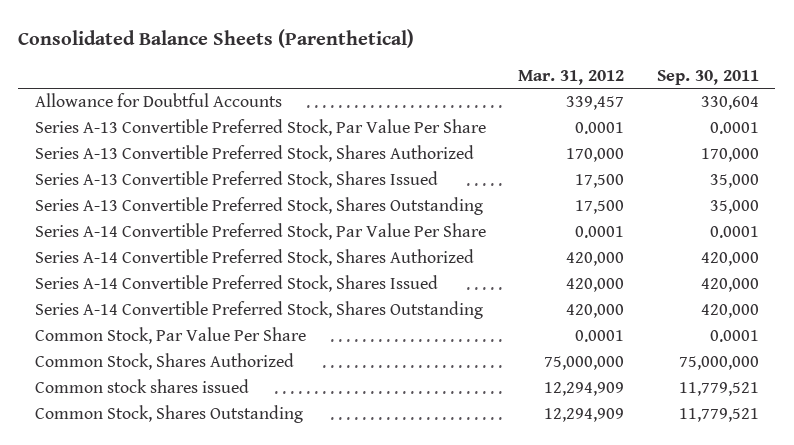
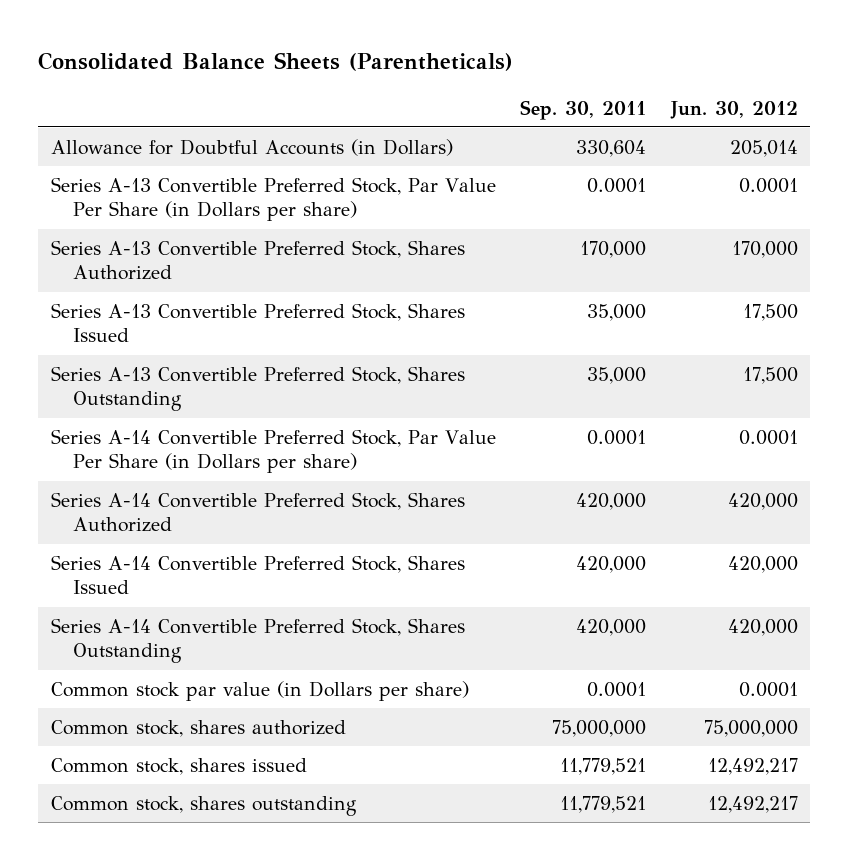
[18,29,415,49] Consolidated Balance Sheets (Parenthetical) -> [38,51,514,71] Consolidated Balance Sheets (Parentheticals)
[518,69,625,85] Mar. 31, 2012 -> none
none -> [669,100,798,119] Jun. 30, 2012
[34,93,282,108] Allowance for Doubtful Accounts -> [50,138,453,156] Allowance for Doubtful Accounts (in Dollars)
[34,119,486,137] Series A-13 Convertible Preferred Stock, Par Value Per Share -> [50,176,496,222] Series A-13 Convertible Preferred Stock, Par Value Per Share (in Dollars per share)
[34,223,486,241] Series A-14 Convertible Preferred Stock, Par Value Per Share -> [50,428,496,474] Series A-14 Convertible Preferred Stock, Par Value Per Share (in Dollars per share)
[34,327,306,345] Common Stock, Par Value Per Share -> [50,680,469,701] Common stock par value (in Dollars per share)
[34,353,294,371] Common Stock, Shares Authorized -> [50,719,346,737] Common stock, shares authorized
[34,379,249,394] Common stock shares issued -> [50,757,307,775] Common stock, shares issued
[34,405,303,424] Common Stock, Shares Outstanding -> [50,795,357,816] Common stock, shares outstanding

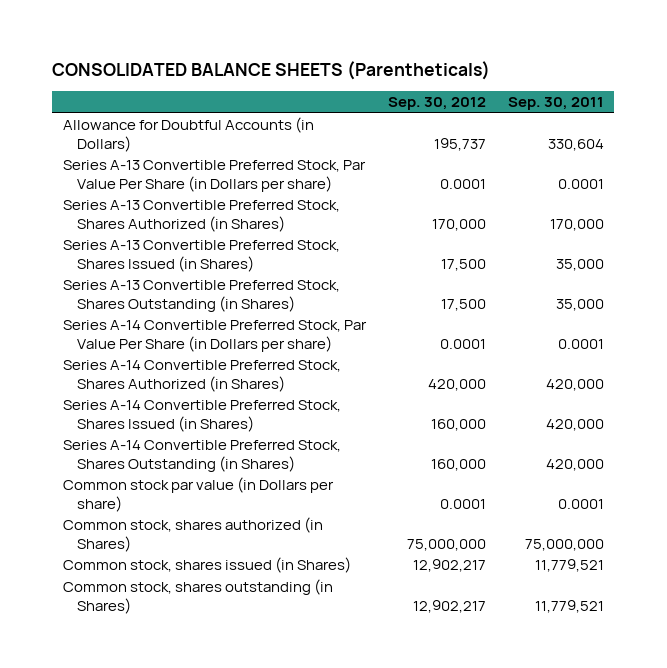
[38,51,514,71] Consolidated Balance Sheets (Parentheticals) -> [52,60,491,80] CONSOLIDATED BALANCE SHEETS (Parentheticals)
[669,100,798,119] Jun. 30, 2012 -> none
none -> [387,97,486,111] Sep. 30, 2012
[50,239,465,281] Series A-13 Convertible Preferred Stock, Shares Authorized -> [63,200,341,232] Series A-13 Convertible Preferred Stock, Shares Authorized (in Shares)
[50,302,465,343] Series A-13 Convertible Preferred Stock, Shares Issued -> [63,240,341,272] Series A-13 Convertible Preferred Stock, Shares Issued (in Shares)
[50,365,465,412] Series A-13 Convertible Preferred Stock, Shares Outstanding -> [63,280,341,312] Series A-13 Convertible Preferred Stock, Shares Outstanding (in Shares)
[50,491,465,533] Series A-14 Convertible Preferred Stock, Shares Authorized -> [63,360,342,392] Series A-14 Convertible Preferred Stock, Shares Authorized (in Shares)
[50,554,465,595] Series A-14 Convertible Preferred Stock, Shares Issued -> [63,400,342,432] Series A-14 Convertible Preferred Stock, Shares Issued (in Shares)
[50,617,465,664] Series A-14 Convertible Preferred Stock, Shares Outstanding -> [63,440,342,472] Series A-14 Convertible Preferred Stock, Shares Outstanding (in Shares)
[50,719,346,737] Common stock, shares authorized -> [63,517,324,552] Common stock, shares authorized (in Shares)
[50,757,307,775] Common stock, shares issued -> [63,557,352,574] Common stock, shares issued (in Shares)
[50,795,357,816] Common stock, shares outstanding -> [63,579,334,614] Common stock, shares outstanding (in Shares)

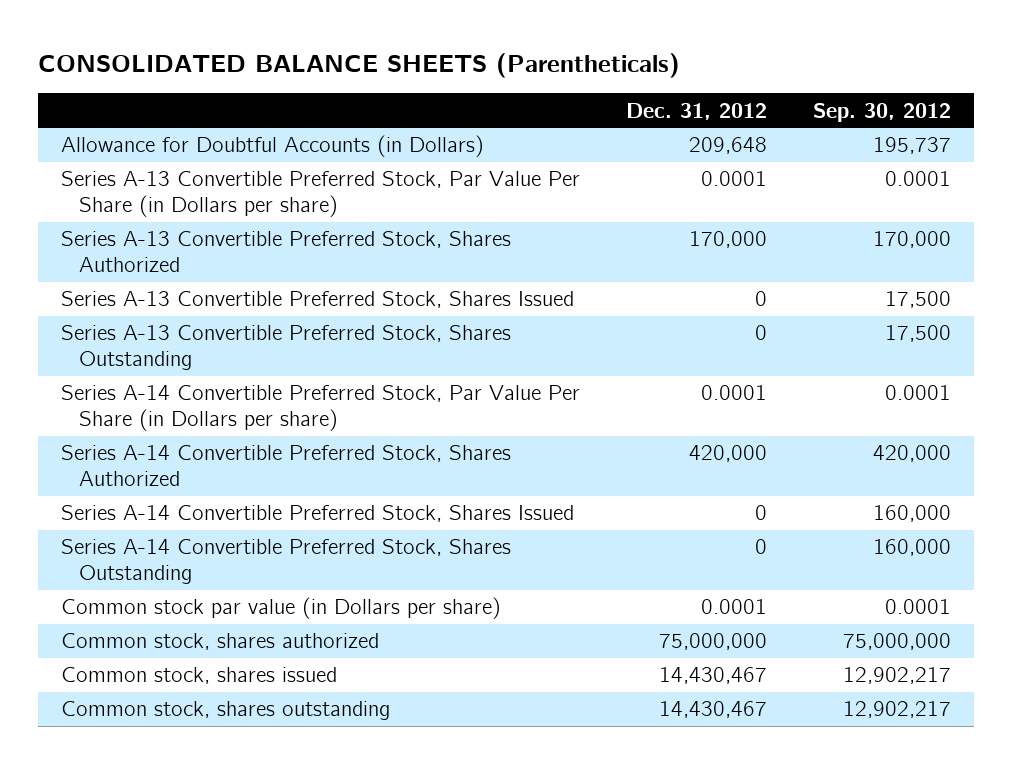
[507,97,604,111] Sep. 30, 2011 -> none
none -> [625,102,767,120] Dec. 31, 2012
[63,200,341,232] Series A-13 Convertible Preferred Stock, Shares Authorized (in Shares) -> [60,231,511,273] Series A-13 Convertible Preferred Stock, Shares Authorized
[63,240,341,272] Series A-13 Convertible Preferred Stock, Shares Issued (in Shares) -> [60,291,574,309] Series A-13 Convertible Preferred Stock, Shares Issued
[63,280,341,312] Series A-13 Convertible Preferred Stock, Shares Outstanding (in Shares) -> [60,325,511,371] Series A-13 Convertible Preferred Stock, Shares Outstanding
[63,360,342,392] Series A-14 Convertible Preferred Stock, Shares Authorized (in Shares) -> [60,445,511,487] Series A-14 Convertible Preferred Stock, Shares Authorized
[63,400,342,432] Series A-14 Convertible Preferred Stock, Shares Issued (in Shares) -> [60,505,574,523] Series A-14 Convertible Preferred Stock, Shares Issued
[63,440,342,472] Series A-14 Convertible Preferred Stock, Shares Outstanding (in Shares) -> [60,539,511,585] Series A-14 Convertible Preferred Stock, Shares Outstanding
[63,517,324,552] Common stock, shares authorized (in Shares) -> [60,633,379,651] Common stock, shares authorized
[63,557,352,574] Common stock, shares issued (in Shares) -> [60,667,337,685] Common stock, shares issued
[63,579,334,614] Common stock, shares outstanding (in Shares) -> [60,701,390,721] Common stock, shares outstanding

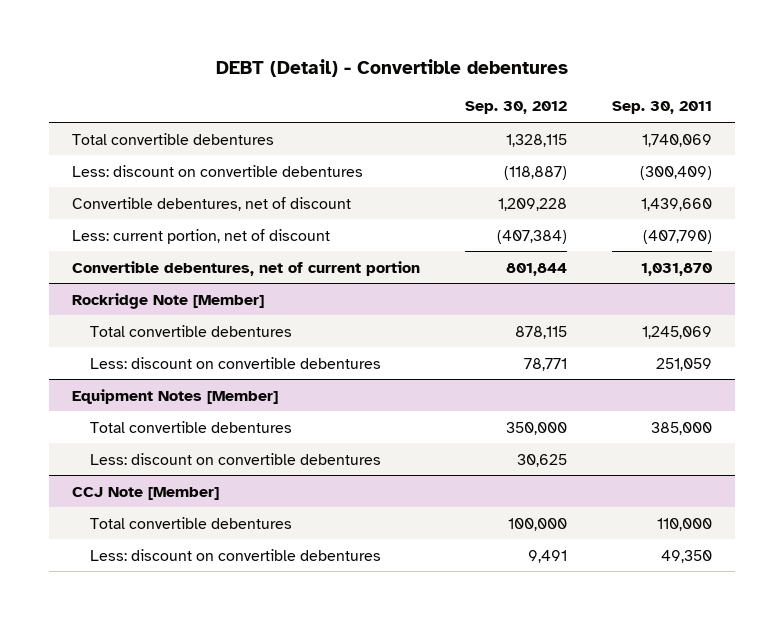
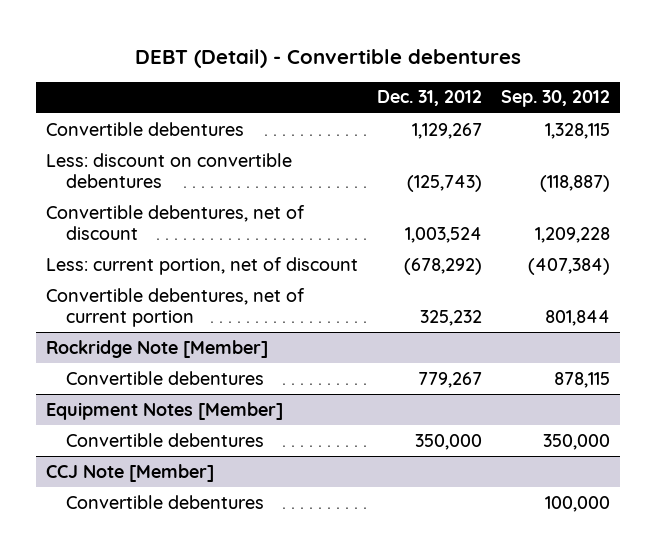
[612,101,713,115] Sep. 30, 2011 -> none
none -> [377,90,483,107] Dec. 31, 2012
[71,132,274,145] Total convertible debentures -> [45,121,244,136] Convertible debentures
[90,356,382,369] Less: discount on convertible debentures -> none
[90,324,293,337] Total convertible debentures -> [66,370,265,385] Convertible debentures
[90,452,382,465] Less: discount on convertible debentures -> none
[90,420,293,433] Total convertible debentures -> [66,432,265,447] Convertible debentures
[90,548,382,561] Less: discount on convertible debentures -> none
[90,516,293,529] Total convertible debentures -> [66,494,265,509] Convertible debentures

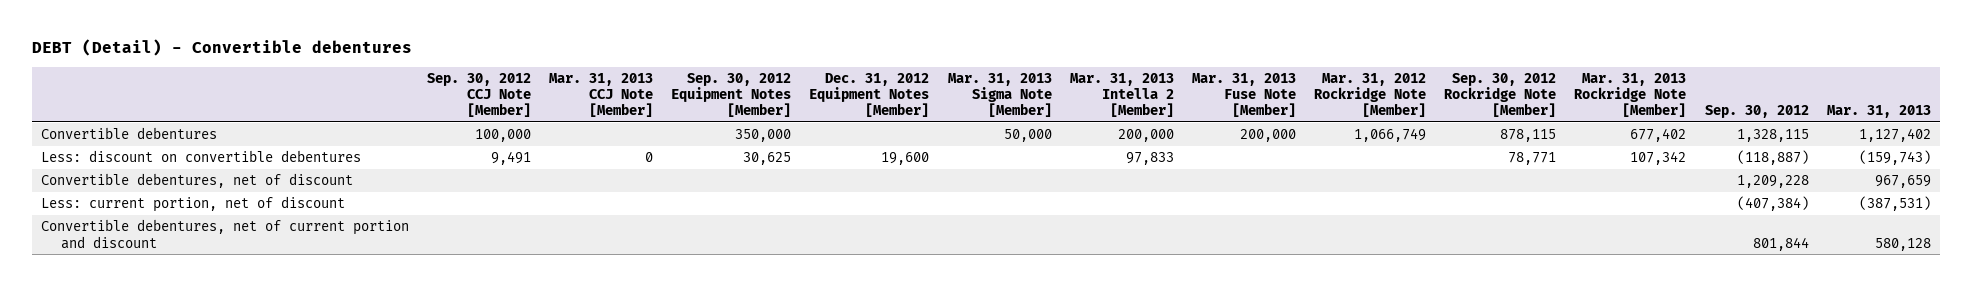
[377,90,483,107] Dec. 31, 2012 -> none
none -> [426,72,531,118] Sep. 30, 2012 CCJ Note [Member]
none -> [549,72,654,118] Mar. 31, 2013 CCJ Note [Member]
none -> [671,72,792,118] Sep. 30, 2012 Equipment Notes [Member]
none -> [809,72,930,118] Dec. 31, 2012 Equipment Notes [Member]
none -> [947,72,1052,118] Mar. 31, 2013 Sigma Note [Member]
none -> [1069,72,1174,118] Mar. 31, 2013 Intella 2 [Member]
none -> [1191,72,1296,118] Mar. 31, 2013 Fuse Note [Member]
none -> [1314,72,1427,118] Mar. 31, 2012 Rockridge Note [Member]
none -> [1444,72,1557,118] Sep. 30, 2012 Rockridge Note [Member]
none -> [1574,72,1687,118] Mar. 31, 2013 Rockridge Note [Member]
none -> [1826,105,1931,119] Mar. 31, 2013
[45,339,268,358] Rockridge Note [Member] -> none
[66,370,265,385] Convertible debentures -> none
[45,401,283,420] Equipment Notes [Member] -> none
[66,432,265,447] Convertible debentures -> none
[45,463,214,482] CCJ Note [Member] -> none
[66,494,265,509] Convertible debentures -> none
[45,287,305,327] Convertible debentures, net of current portion -> [40,219,409,249] Convertible debentures, net of current portion and discount

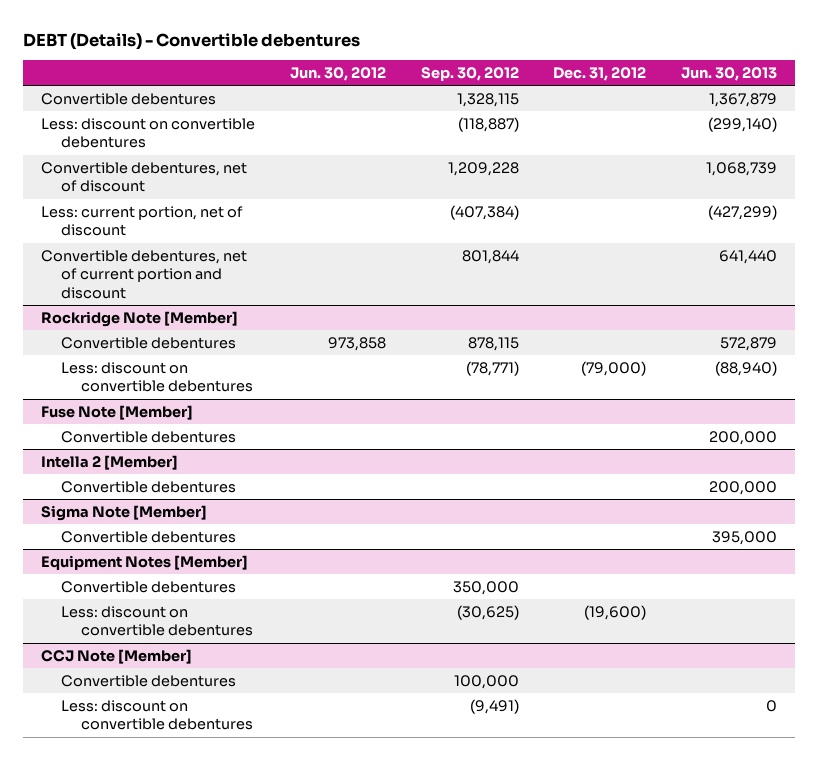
[31,38,412,56] DEBT (Detail) - Convertible debentures -> [23,32,361,50] DEBT (Details) - Convertible debentures
[426,72,531,118] Sep. 30, 2012 CCJ Note [Member] -> none
[549,72,654,118] Mar. 31, 2013 CCJ Note [Member] -> none
[671,72,792,118] Sep. 30, 2012 Equipment Notes [Member] -> none
[809,72,930,118] Dec. 31, 2012 Equipment Notes [Member] -> none
[947,72,1052,118] Mar. 31, 2013 Sigma Note [Member] -> none
[1069,72,1174,118] Mar. 31, 2013 Intella 2 [Member] -> none
[1191,72,1296,118] Mar. 31, 2013 Fuse Note [Member] -> none
[1314,72,1427,118] Mar. 31, 2012 Rockridge Note [Member] -> none
[1444,72,1557,118] Sep. 30, 2012 Rockridge Note [Member] -> none
[1574,72,1687,118] Mar. 31, 2013 Rockridge Note [Member] -> none
[1826,105,1931,119] Mar. 31, 2013 -> none
none -> [289,67,386,82] Jun. 30, 2012
none -> [553,67,647,82] Dec. 31, 2012
none -> [681,67,778,82] Jun. 30, 2013
none -> [40,310,238,327] Rockridge Note [Member]
none -> [60,336,236,349] Convertible debentures
none -> [60,361,253,393] Less: discount on convertible debentures
none -> [40,404,193,420] Fuse Note [Member]
none -> [60,430,236,443] Convertible debentures
none -> [40,454,178,470] Intella 2 [Member]
none -> [60,480,236,493] Convertible debentures
none -> [40,504,207,521] Sigma Note [Member]
none -> [60,530,236,543] Convertible debentures
none -> [40,554,248,570] Equipment Notes [Member]
none -> [60,580,236,593] Convertible debentures
none -> [60,605,253,637] Less: discount on convertible debentures
none -> [40,648,192,664] CCJ Note [Member]
none -> [60,674,236,687] Convertible debentures
none -> [60,699,253,731] Less: discount on convertible debentures

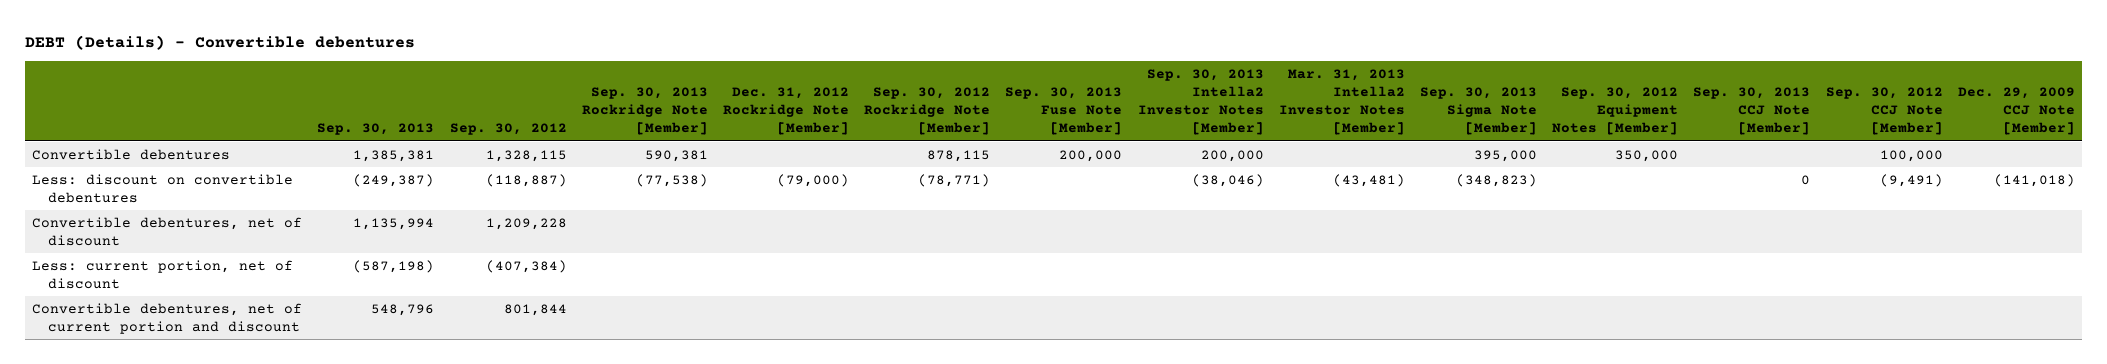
[289,67,386,82] Jun. 30, 2012 -> none
[553,67,647,82] Dec. 31, 2012 -> none
[681,67,778,82] Jun. 30, 2013 -> none
none -> [317,123,435,136] Sep. 30, 2013
none -> [581,87,708,136] Sep. 30, 2013 Rockridge Note [Member]
none -> [722,87,849,136] Dec. 31, 2012 Rockridge Note [Member]
none -> [864,87,991,136] Sep. 30, 2012 Rockridge Note [Member]
none -> [1005,87,1123,136] Sep. 30, 2013 Fuse Note [Member]
none -> [1137,69,1264,136] Sep. 30, 2013 Intella2 Investor Notes [Member]
none -> [1278,69,1405,136] Mar. 31, 2013 Intella2 Investor Notes [Member]
none -> [1419,87,1537,136] Sep. 30, 2013 Sigma Note [Member]
none -> [1552,87,1679,136] Sep. 30, 2012 Equipment Notes [Member]
none -> [1693,87,1811,136] Sep. 30, 2013 CCJ Note [Member]
none -> [1825,87,1943,136] Sep. 30, 2012 CCJ Note [Member]
none -> [1957,87,2075,136] Dec. 29, 2009 CCJ Note [Member]
[40,310,238,327] Rockridge Note [Member] -> none
[60,336,236,349] Convertible debentures -> none
[60,361,253,393] Less: discount on convertible debentures -> none
[40,404,193,420] Fuse Note [Member] -> none
[60,430,236,443] Convertible debentures -> none
[40,454,178,470] Intella 2 [Member] -> none
[60,480,236,493] Convertible debentures -> none
[40,504,207,521] Sigma Note [Member] -> none
[60,530,236,543] Convertible debentures -> none
[40,554,248,570] Equipment Notes [Member] -> none
[60,580,236,593] Convertible debentures -> none
[60,605,253,637] Less: discount on convertible debentures -> none
[40,648,192,664] CCJ Note [Member] -> none
[60,674,236,687] Convertible debentures -> none
[60,699,253,731] Less: discount on convertible debentures -> none

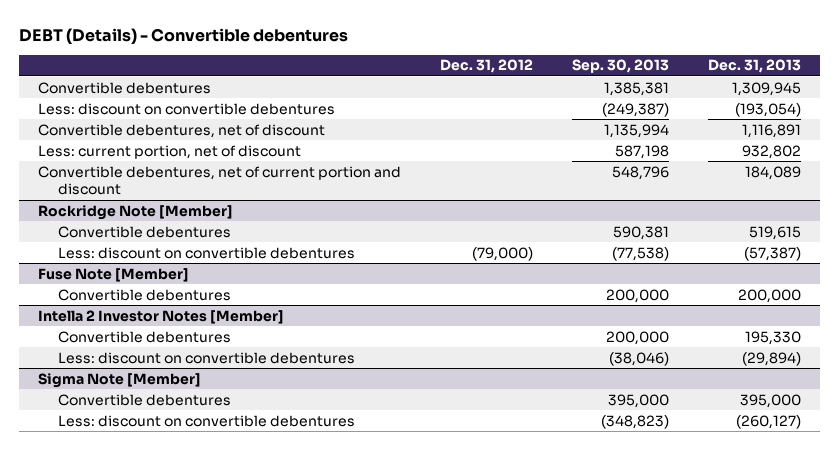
[449,123,567,136] Sep. 30, 2012 -> none
[581,87,708,136] Sep. 30, 2013 Rockridge Note [Member] -> none
[722,87,849,136] Dec. 31, 2012 Rockridge Note [Member] -> none
[864,87,991,136] Sep. 30, 2012 Rockridge Note [Member] -> none
[1005,87,1123,136] Sep. 30, 2013 Fuse Note [Member] -> none
[1137,69,1264,136] Sep. 30, 2013 Intella2 Investor Notes [Member] -> none
[1278,69,1405,136] Mar. 31, 2013 Intella2 Investor Notes [Member] -> none
[1419,87,1537,136] Sep. 30, 2013 Sigma Note [Member] -> none
[1552,87,1679,136] Sep. 30, 2012 Equipment Notes [Member] -> none
[1693,87,1811,136] Sep. 30, 2013 CCJ Note [Member] -> none
[1825,87,1943,136] Sep. 30, 2012 CCJ Note [Member] -> none
[1957,87,2075,136] Dec. 29, 2009 CCJ Note [Member] -> none
none -> [440,59,534,74] Dec. 31, 2012
none -> [707,59,801,74] Dec. 31, 2013
[353,259,435,273] (587,198) -> [615,144,670,159] 587,198
none -> [38,204,234,220] Rockridge Note [Member]
none -> [57,225,231,238] Convertible debentures
none -> [57,246,355,259] Less: discount on convertible debentures
none -> [38,267,190,282] Fuse Note [Member]
none -> [57,288,231,301] Convertible debentures
none -> [38,309,285,324] Intella 2 Investor Notes [Member]
none -> [57,330,231,343] Convertible debentures
none -> [57,351,355,364] Less: discount on convertible debentures
none -> [38,372,202,388] Sigma Note [Member]
none -> [57,393,231,406] Convertible debentures
none -> [57,414,355,427] Less: discount on convertible debentures

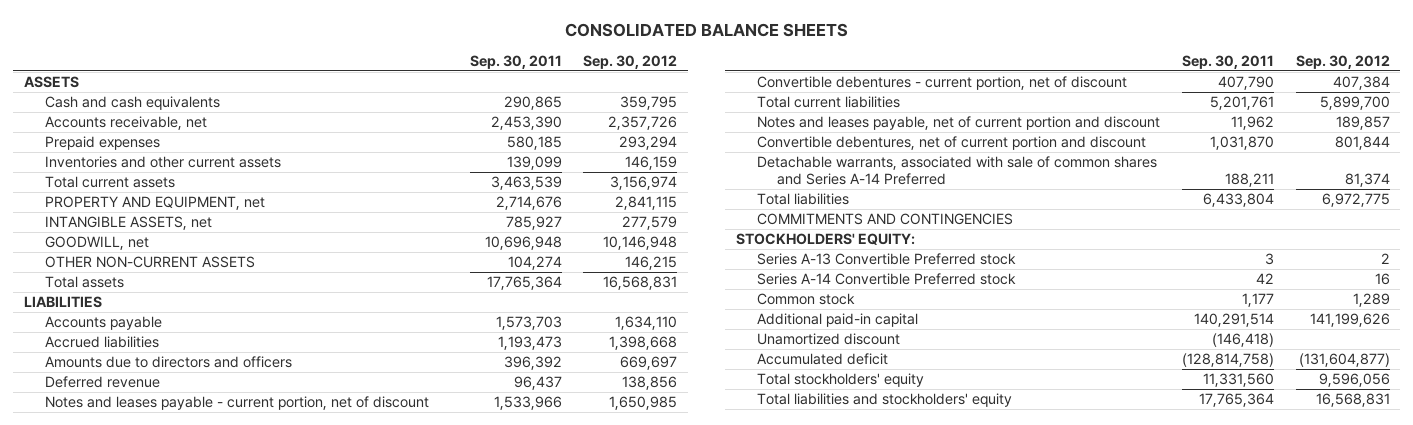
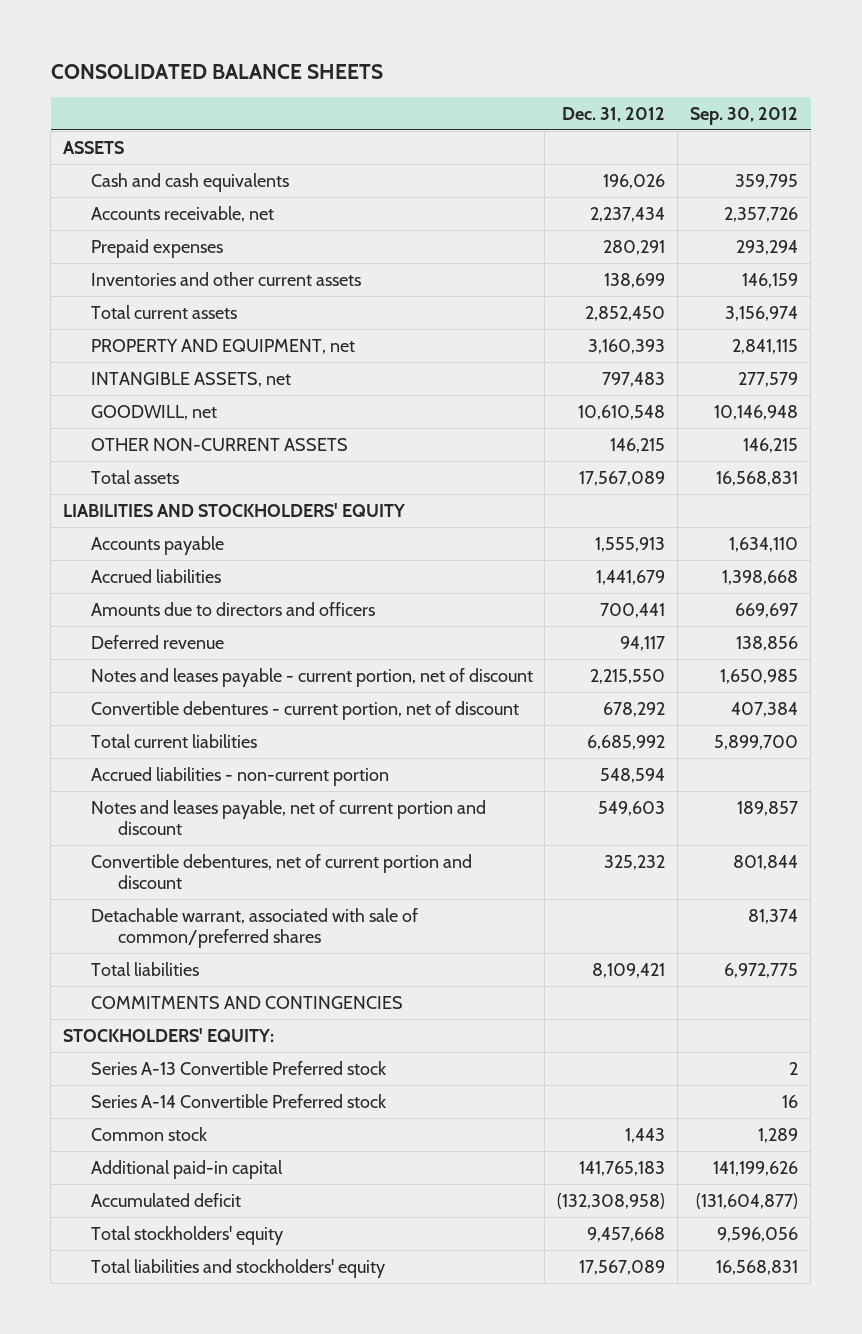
[469,54,562,69] Sep. 30, 2011 -> none
none -> [562,106,666,122] Dec. 31, 2012
[23,296,102,309] LIABILITIES -> none
none -> [63,502,406,517] LIABILITIES AND STOCKHOLDERS' EQUITY
none -> [90,766,389,786] Accrued liabilities - non-current portion
[756,156,1157,186] Detachable warrants, associated with sale of common shares and Series A-14 Preferred -> [90,907,418,948] Detachable warrant, associated with sale of common/preferred shares
[756,333,900,346] Unamortized discount -> none

